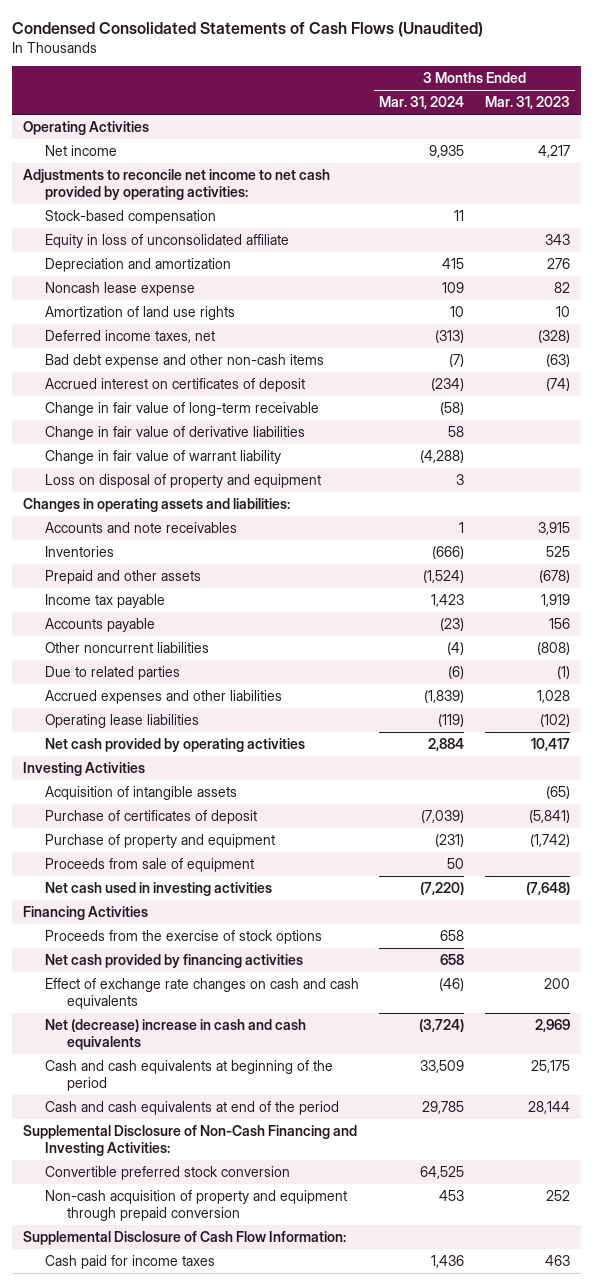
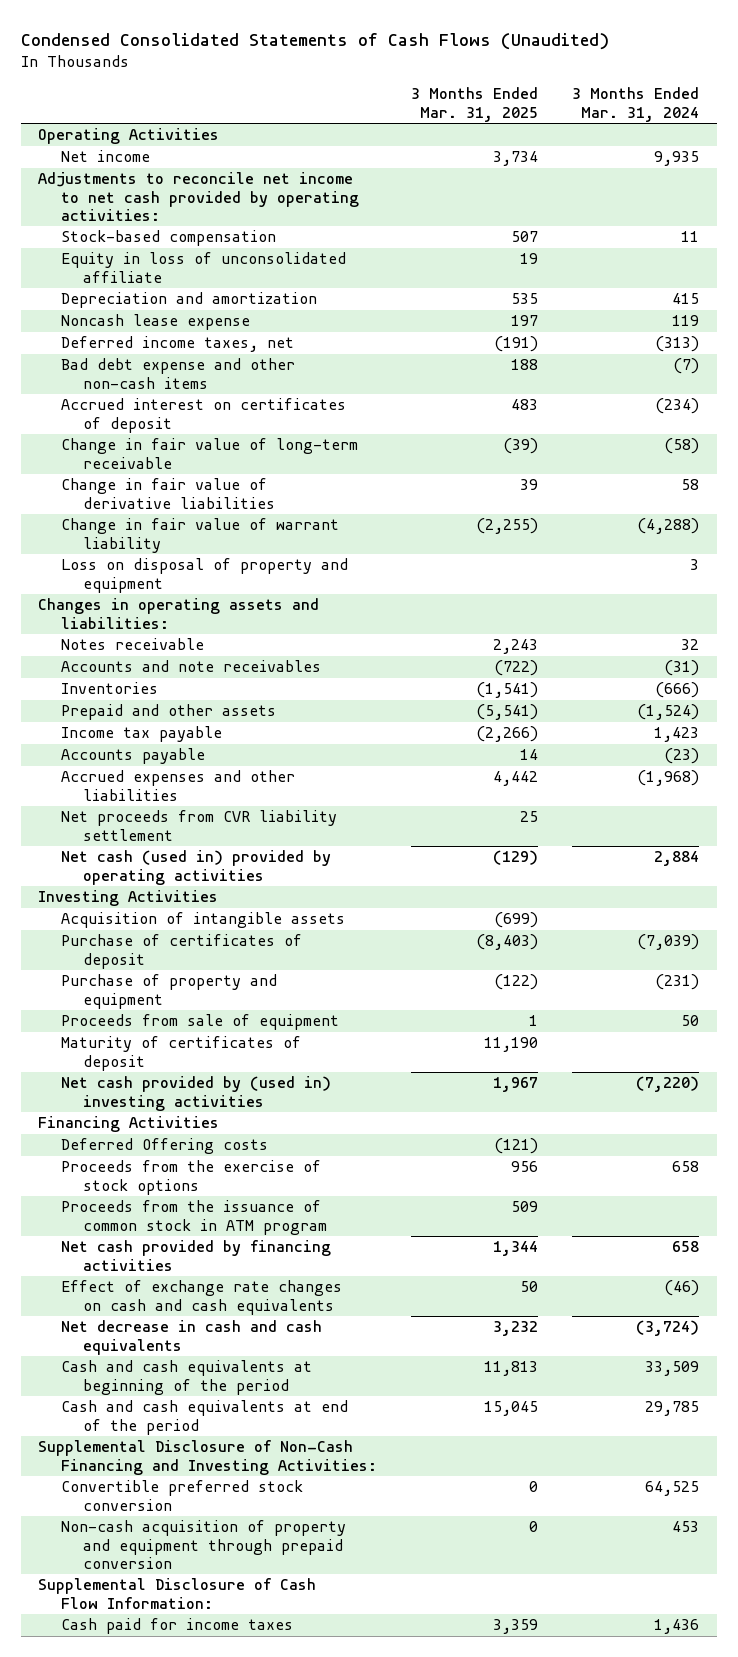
[485,96,571,110] Mar. 31, 2023 -> none
none -> [411,87,539,122] 3 Months Ended Mar. 31, 2025
[44,306,235,321] Amortization of land use rights -> none
[442,282,465,294] 109 -> [672,315,700,327] 119
none -> [60,638,204,651] Notes receivable
[459,522,465,534] 1 -> [664,660,700,677] (31)
[44,642,209,654] Other noncurrent liabilities -> none
[44,666,180,681] Due to related parties -> none
[44,714,199,729] Operating lease liabilities -> none
[424,690,465,704] (1,839) -> [637,770,700,787] (1,968)
none -> [60,810,337,841] Net proceeds from CVR liability settlement
[44,738,305,753] Net cash provided by operating activities -> [60,850,331,885] Net cash (used in) provided by operating activities
none -> [60,1036,301,1071] Maturity of certificates of deposit
[44,882,272,897] Net cash used in investing activities -> [60,1076,331,1111] Net cash provided by (used in) investing activities
none -> [60,1138,268,1155] Deferred Offering costs
none -> [60,1200,328,1235] Proceeds from the issuance of common stock in ATM program
[44,1019,306,1050] Net (decrease) increase in cash and cash equivalents -> [60,1320,322,1355] Net decrease in cash and cash equivalents

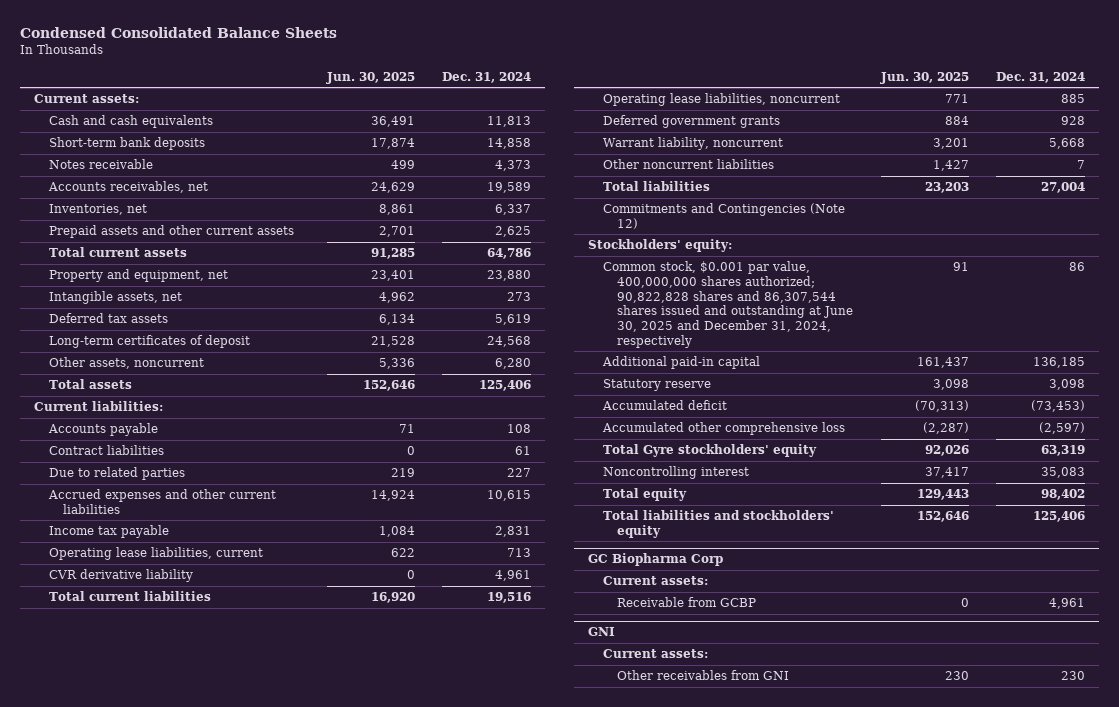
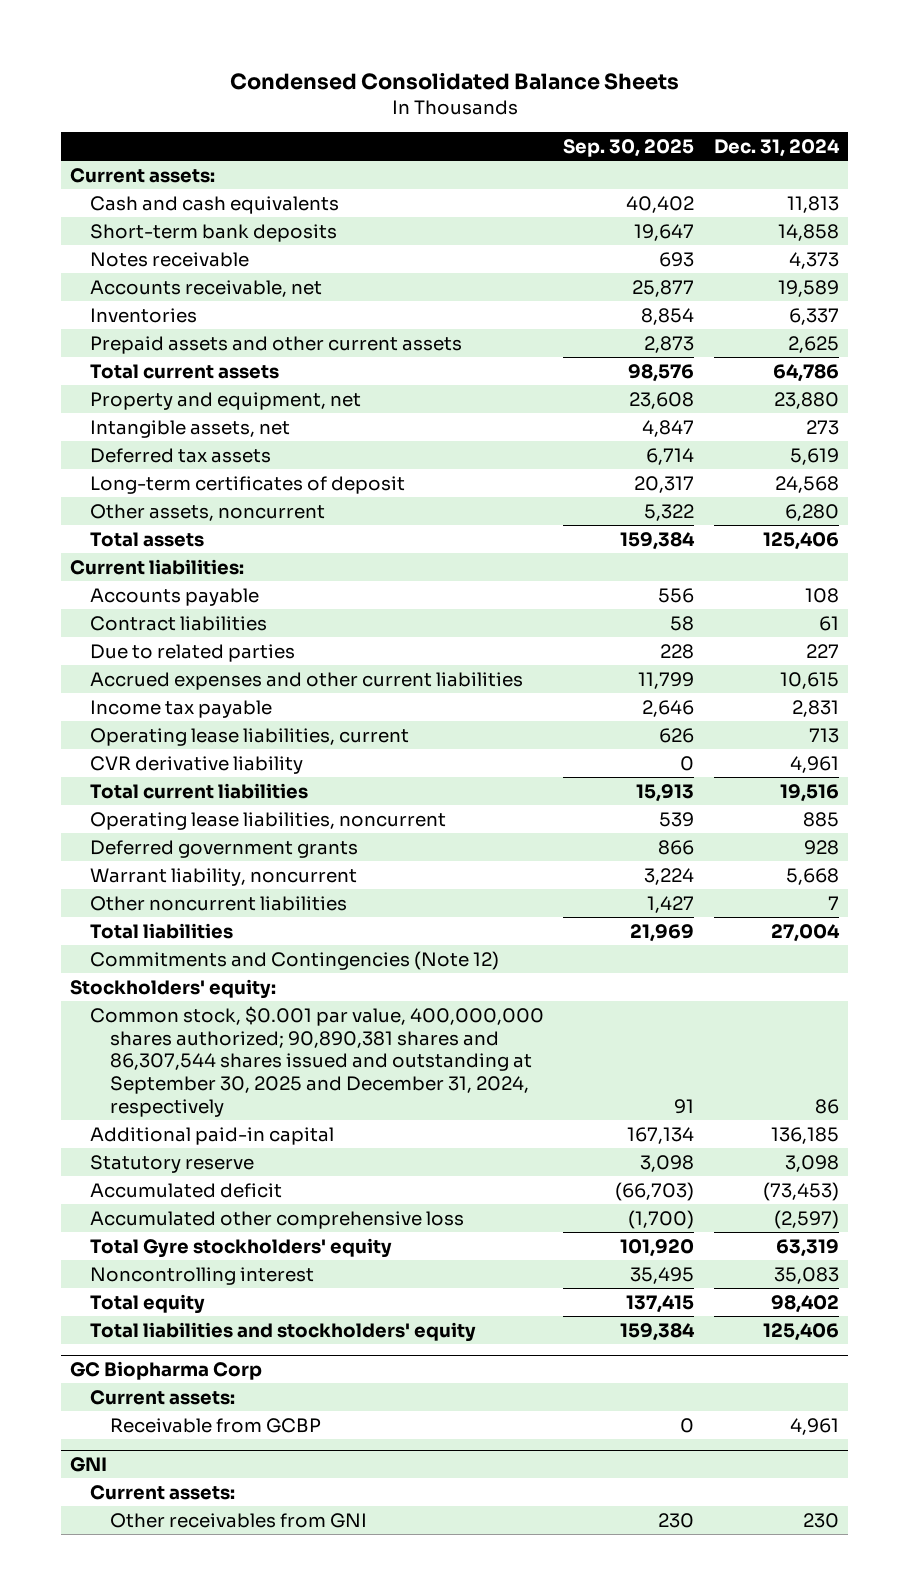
[325,71,415,84] Jun. 30, 2025 -> none
none -> [563,138,695,157] Sep. 30, 2025
[47,181,208,194] Accounts receivables, net -> [90,279,323,297] Accounts receivable, net
[48,204,147,216] Inventories, net -> [90,307,198,323] Inventories
[602,261,854,348] Common stock, $0.001 par value, 400,000,000 shares authorized; 90,822,828 shares and 86,307,544 shares issued and outstanding at June 30, 2025 and December 31, 2024, respectively -> [90,1005,545,1118] Common stock, $0.001 par value, 400,000,000 shares authorized; 90,890,381 shares and 86,307,544 shares issued and outstanding at September 30, 2025 and December 31, 2024, respectively

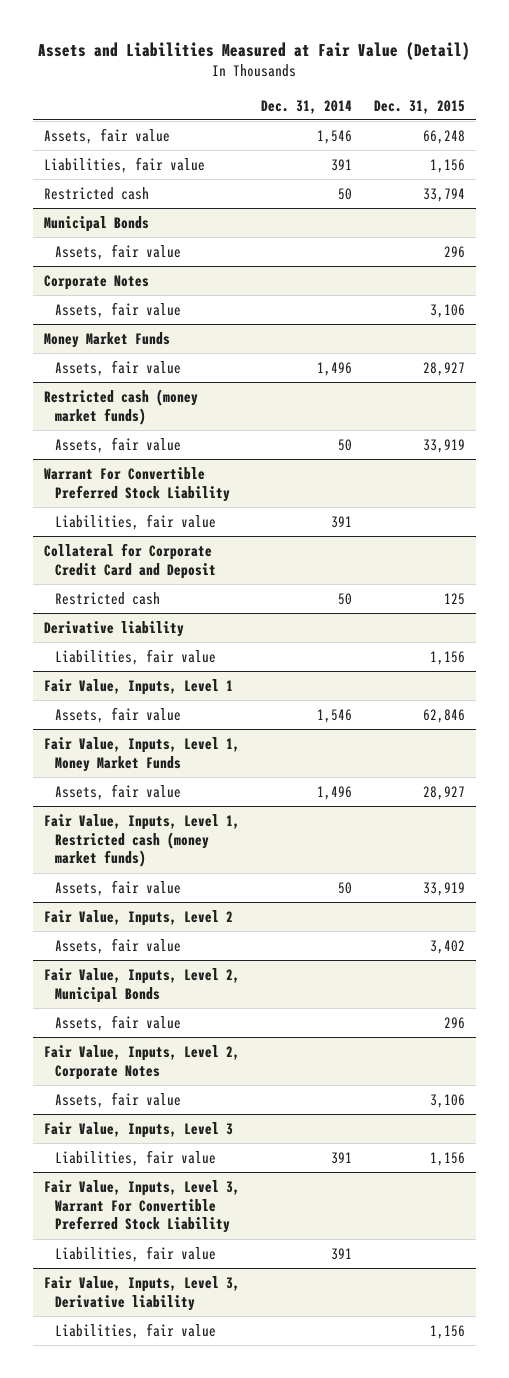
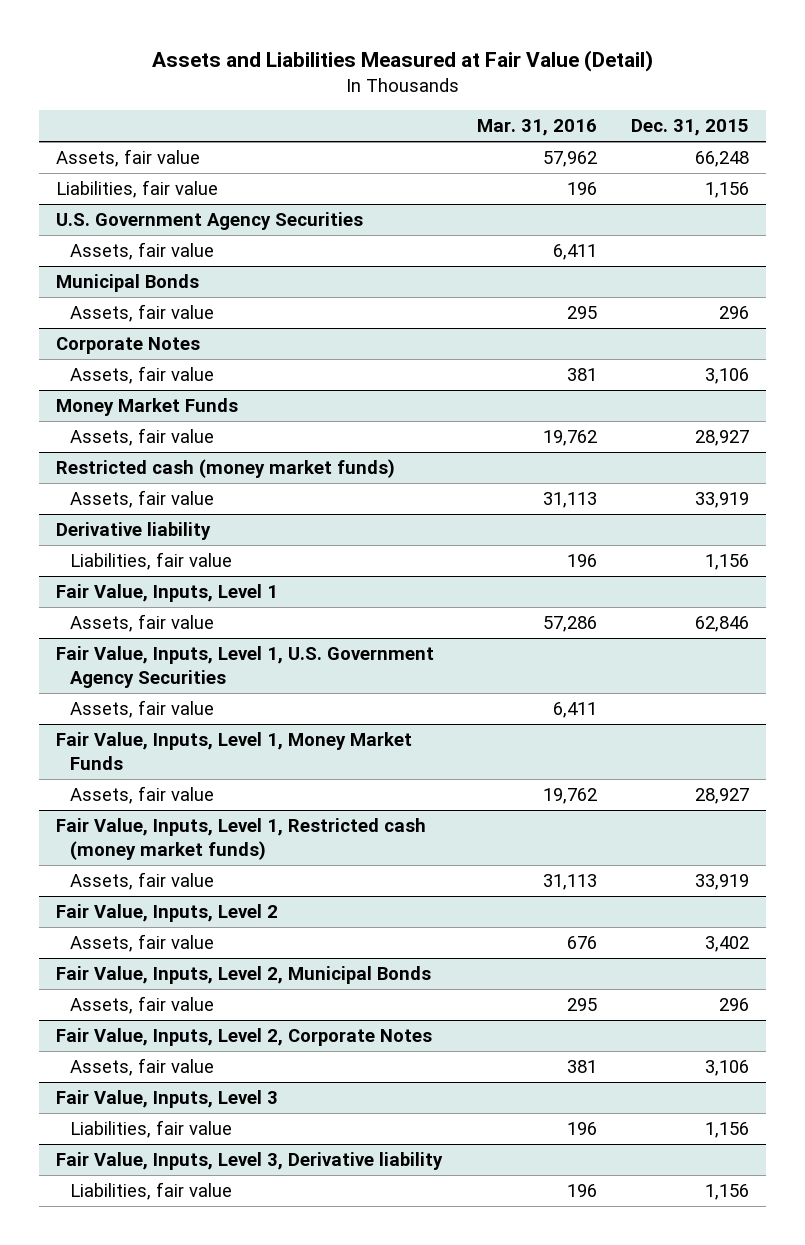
[261,99,353,114] Dec. 31, 2014 -> none
none -> [476,119,597,137] Mar. 31, 2016
[43,186,149,200] Restricted cash -> none
none -> [56,212,364,231] U.S. Government Agency Securities
none -> [70,242,215,261] Assets, fair value
[43,466,230,502] Warrant For Convertible Preferred Stock Liability -> none
[54,513,216,530] Liabilities, fair value -> none
[43,542,216,579] Collateral for Corporate Credit Card and Deposit -> none
[54,591,160,605] Restricted cash -> none
none -> [56,646,435,688] Fair Value, Inputs, Level 1, U.S. Government Agency Securities
none -> [70,700,215,719] Assets, fair value
[43,1179,240,1234] Fair Value, Inputs, Level 3, Warrant For Convertible Preferred Stock Liability -> none
[54,1245,216,1262] Liabilities, fair value -> none

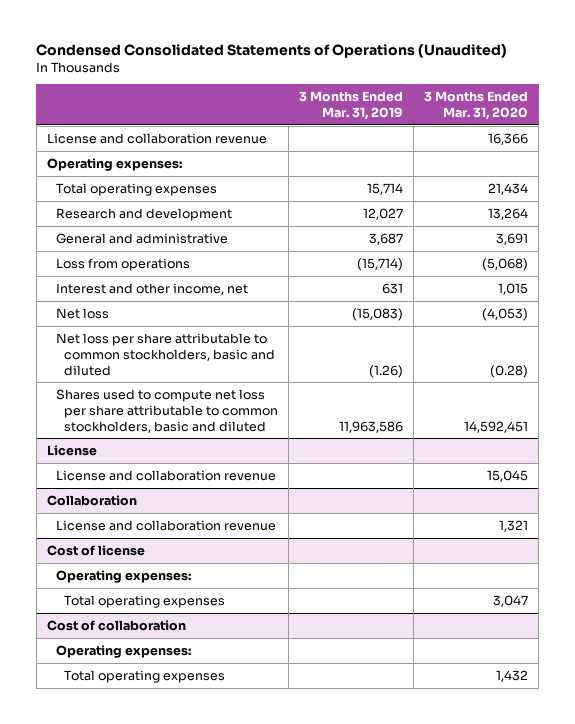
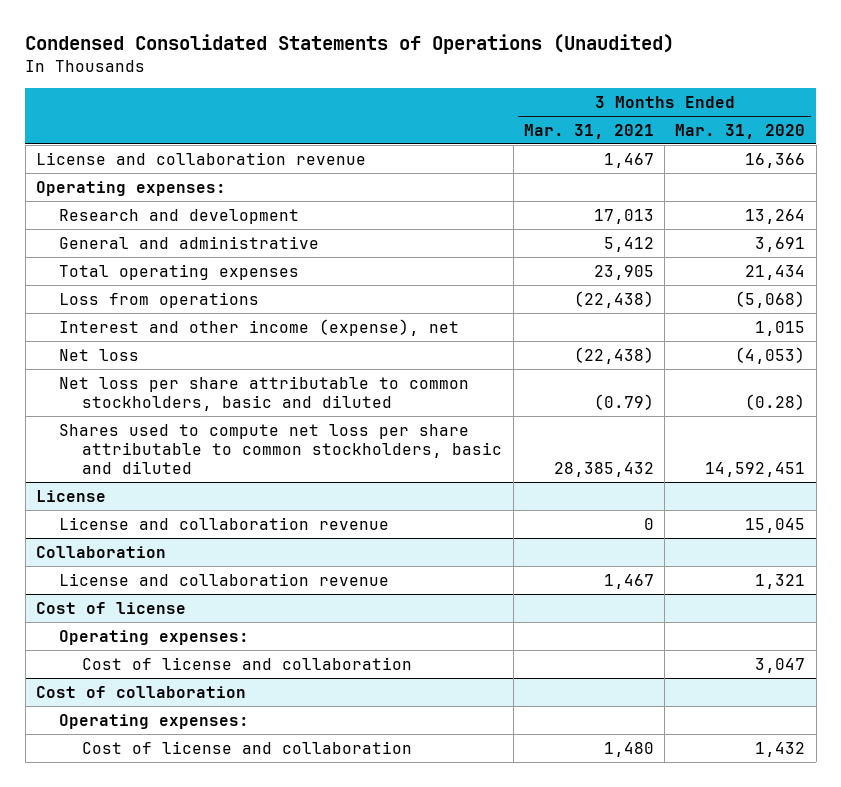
[299,91,404,121] 3 Months Ended Mar. 31, 2019 -> none
none -> [523,123,654,139] Mar. 31, 2021
[55,182,217,196] Total operating expenses -> [59,263,300,280] Total operating expenses
[55,282,248,295] Interest and other income, net -> [59,318,460,336] Interest and other income (expense), net
[64,594,226,608] Total operating expenses -> [82,656,413,670] Cost of license and collaboration
[64,669,226,683] Total operating expenses -> [82,740,413,754] Cost of license and collaboration

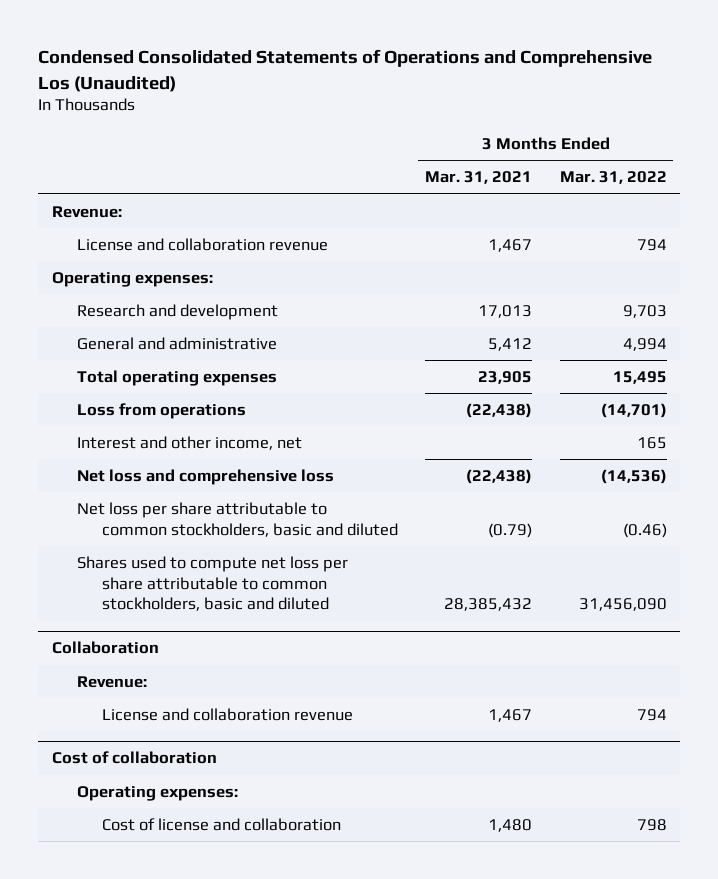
[25,34,675,55] Condensed Consolidated Statements of Operations (Unaudited) -> [38,49,653,92] Condensed Consolidated Statements of Operations and Comprehensive Los (Unaudited)
[675,123,806,139] Mar. 31, 2020 -> none
none -> [559,171,667,185] Mar. 31, 2022
none -> [51,206,122,219] Revenue:
[59,318,460,336] Interest and other income (expense), net -> [76,436,302,451] Interest and other income, net
[59,348,140,361] Net loss -> [76,469,334,486] Net loss and comprehensive loss
[35,489,106,502] License -> none
[59,516,390,530] License and collaboration revenue -> none
none -> [76,676,147,689] Revenue:
[35,601,186,614] Cost of license -> none
[59,629,250,645] Operating expenses: -> none
[82,656,413,670] Cost of license and collaboration -> none

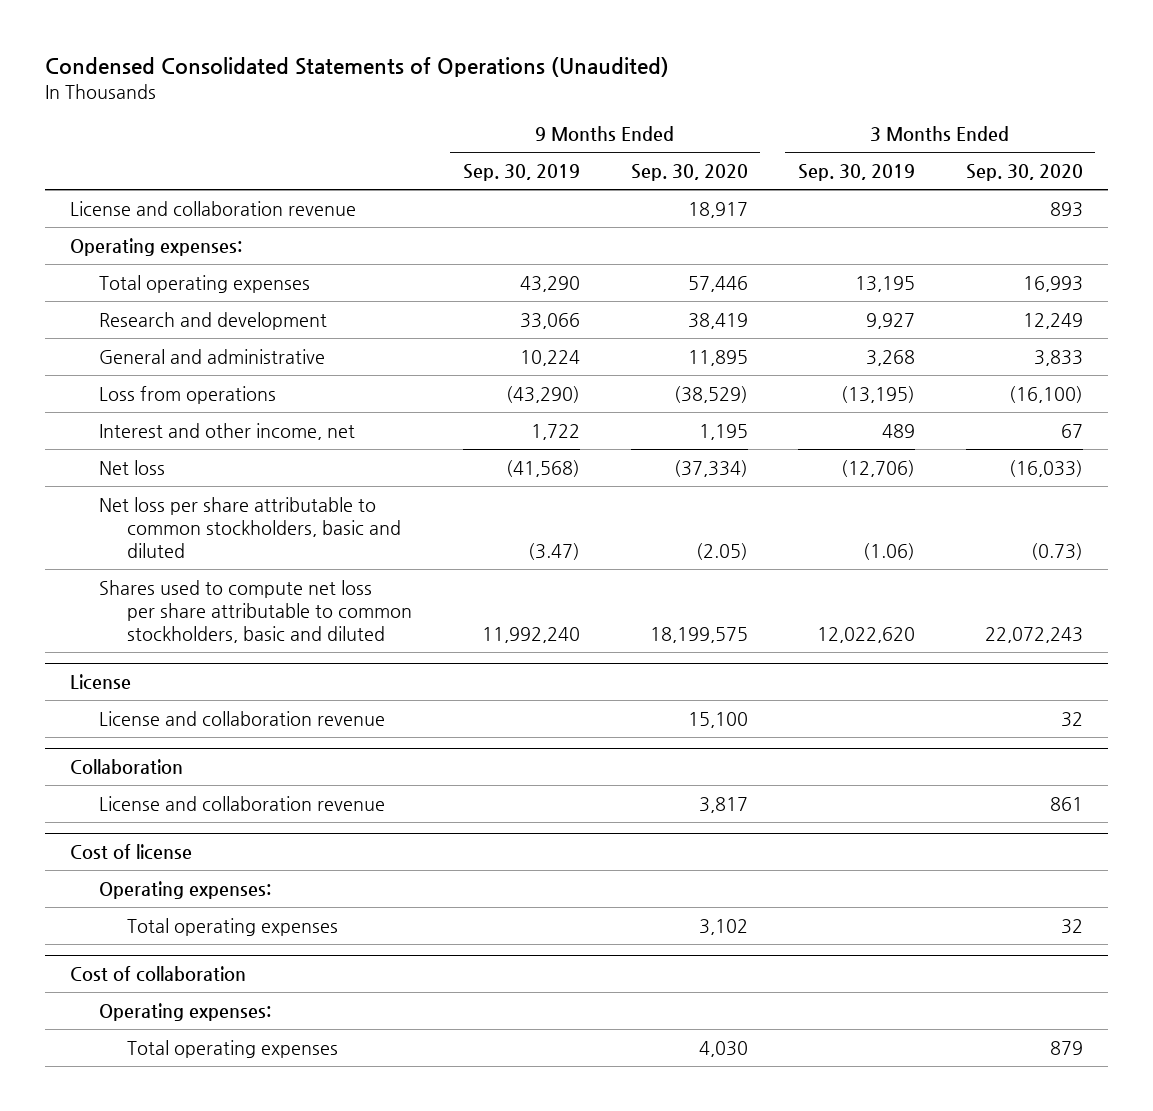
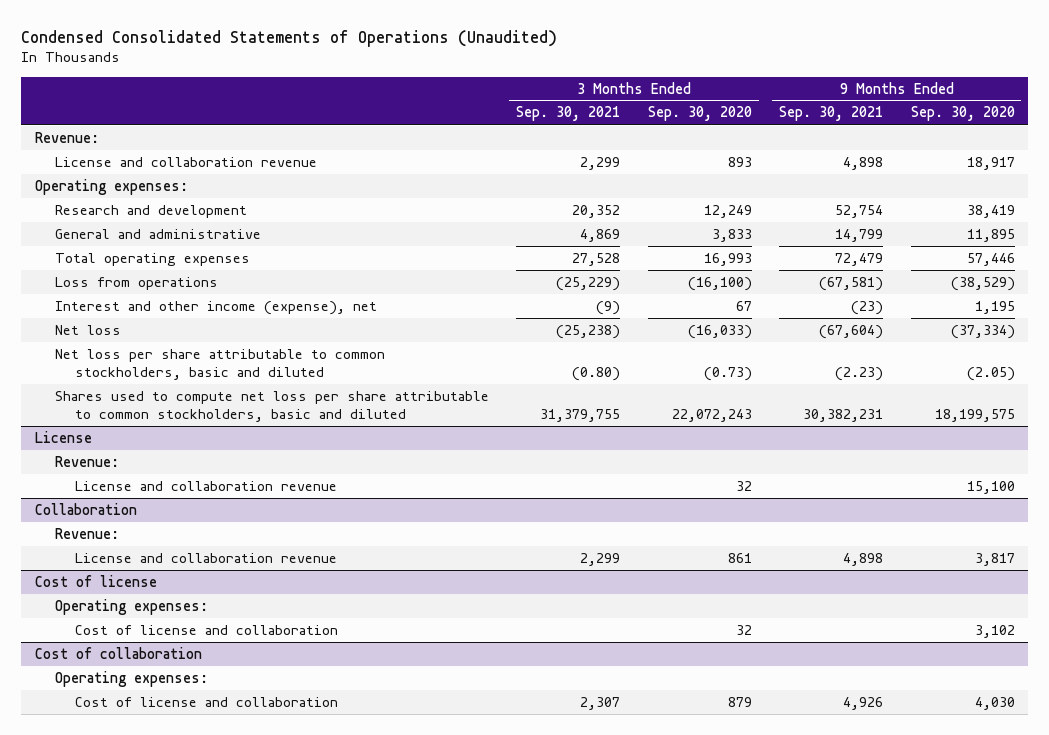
[462,164,580,182] Sep. 30, 2019 -> none
[798,164,916,182] Sep. 30, 2019 -> none
none -> [516,106,621,122] Sep. 30, 2021
none -> [779,106,884,122] Sep. 30, 2021
none -> [34,131,99,143] Revenue:
[98,274,310,293] Total operating expenses -> [54,252,250,266] Total operating expenses
[98,422,355,440] Interest and other income, net -> [54,300,377,315] Interest and other income (expense), net
none -> [54,455,119,467] Revenue:
none -> [54,527,119,539] Revenue:
[127,917,339,936] Total operating expenses -> [75,624,339,635] Cost of license and collaboration
[127,1039,339,1058] Total operating expenses -> [75,696,339,707] Cost of license and collaboration

